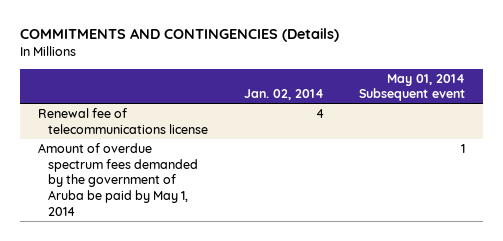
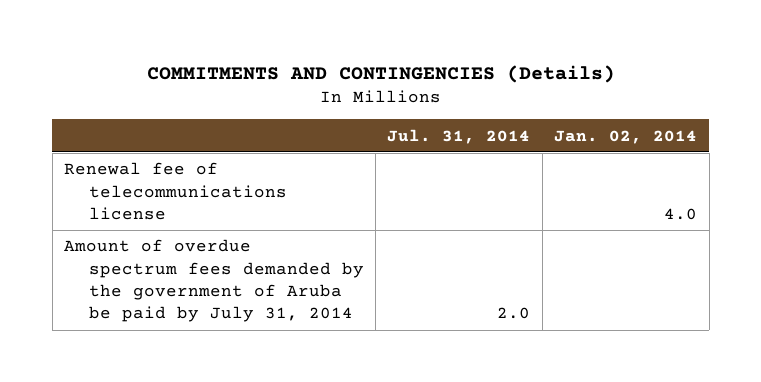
[359,73,466,102] May 01, 2014 Subsequent event -> none
none -> [387,128,531,144] Jul. 31, 2014
[315,108,324,118] 4 -> [664,207,698,220] 4.0
[37,142,199,216] Amount of overdue spectrum fees demanded by the government of Aruba be paid by May 1, 2014 -> [64,239,364,323] Amount of overdue spectrum fees demanded by the government of Aruba be paid by July 31, 2014

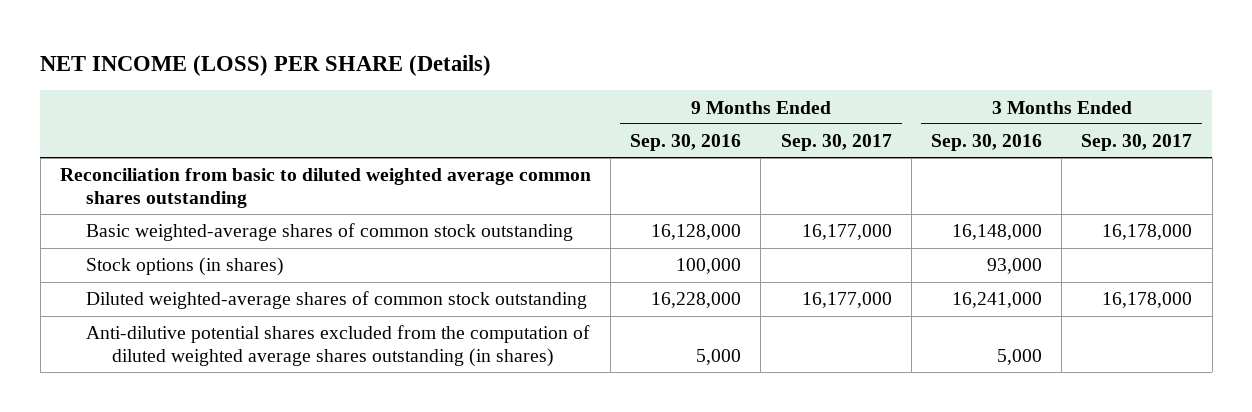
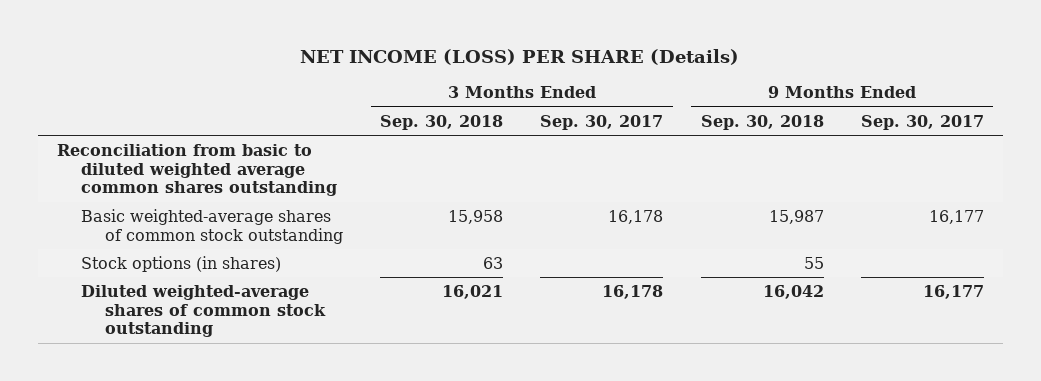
[630,134,742,152] Sep. 30, 2016 -> none
[931,134,1043,152] Sep. 30, 2016 -> none
none -> [380,114,504,130] Sep. 30, 2018
none -> [700,114,824,130] Sep. 30, 2018
[801,224,892,241] 16,177,000 -> [929,209,985,224] 16,177
[1102,224,1193,241] 16,178,000 -> [608,209,664,224] 16,178
[85,325,590,367] Anti-dilutive potential shares excluded from the computation of diluted weighted average shares outstanding (in shares) -> none
[801,292,892,309] 16,177,000 -> [923,284,985,299] 16,177
[1102,292,1193,309] 16,178,000 -> [602,284,664,299] 16,178

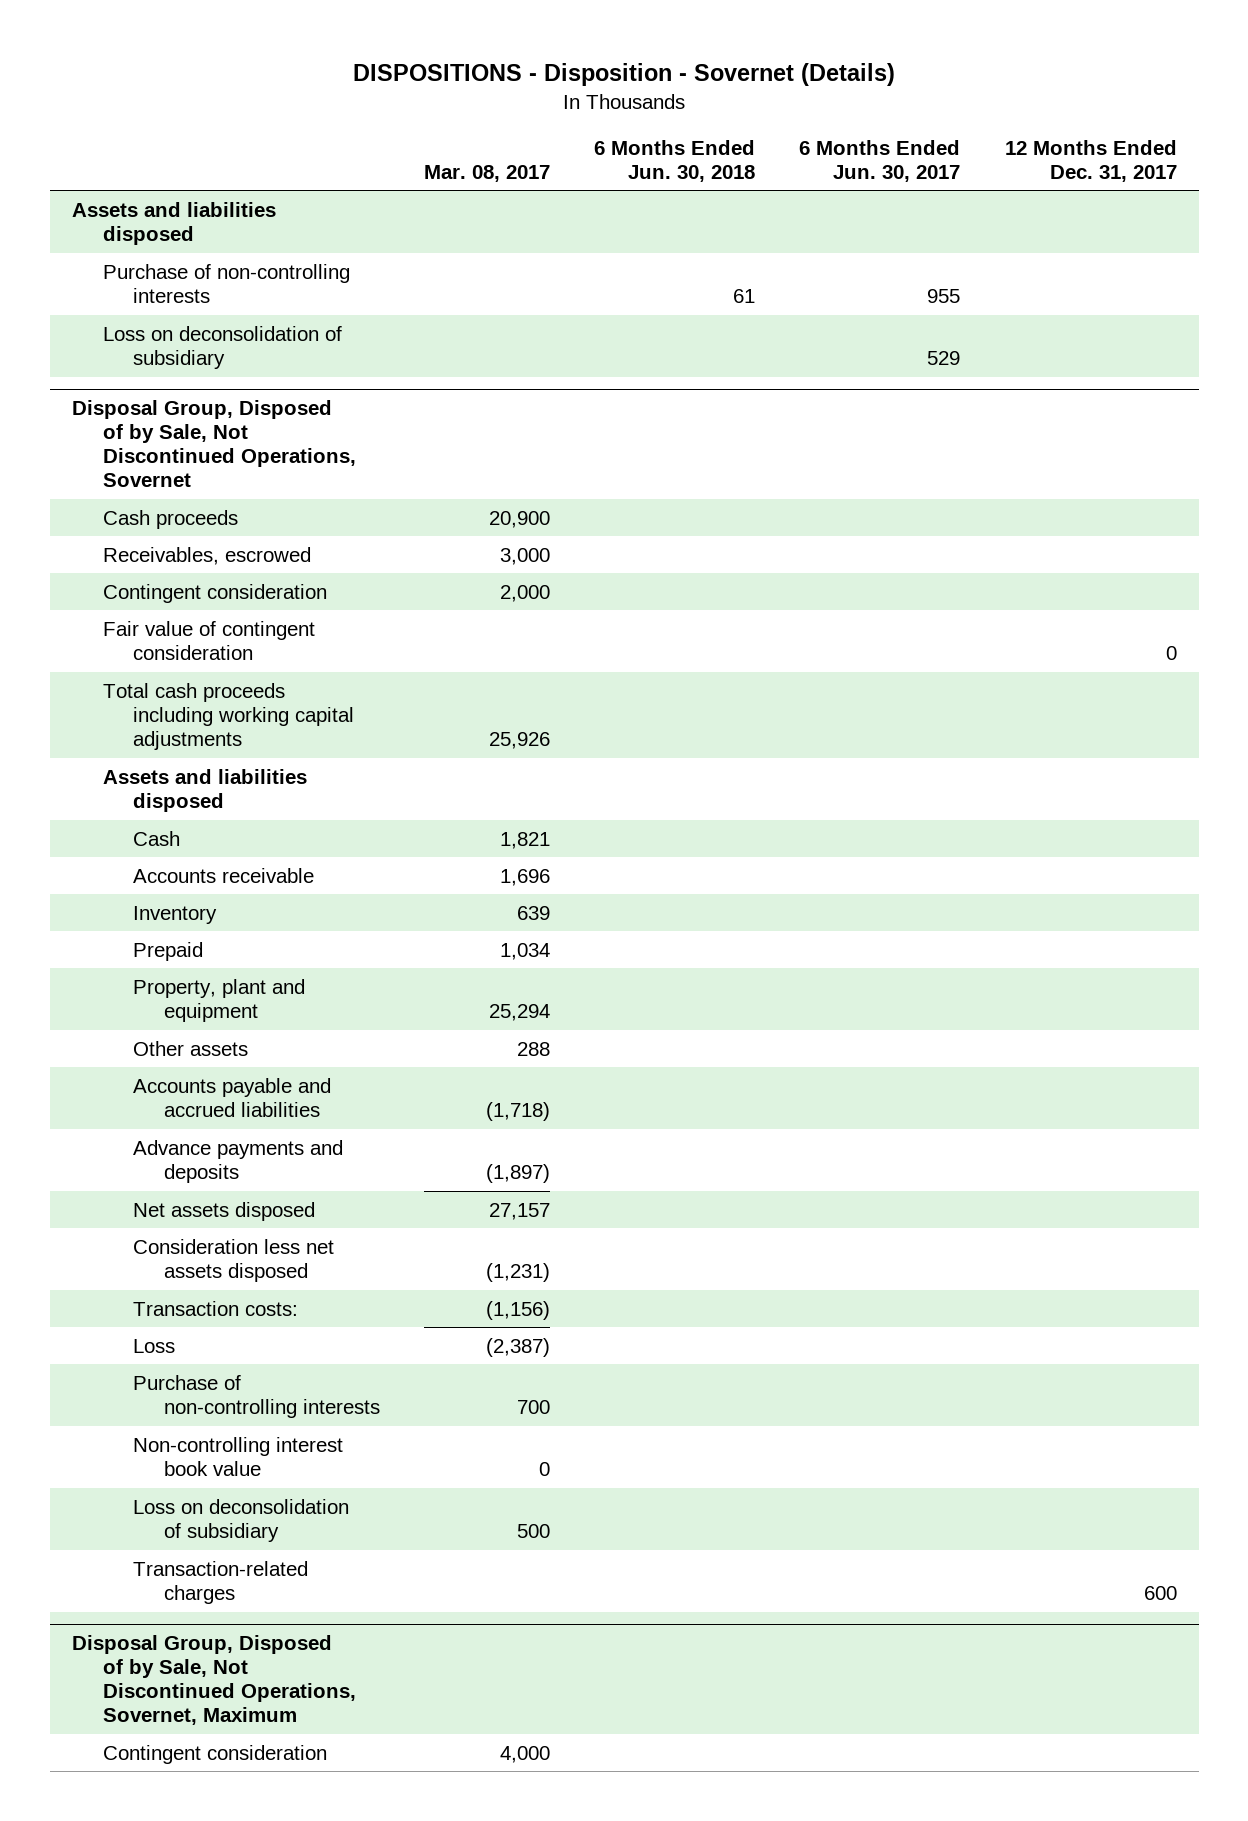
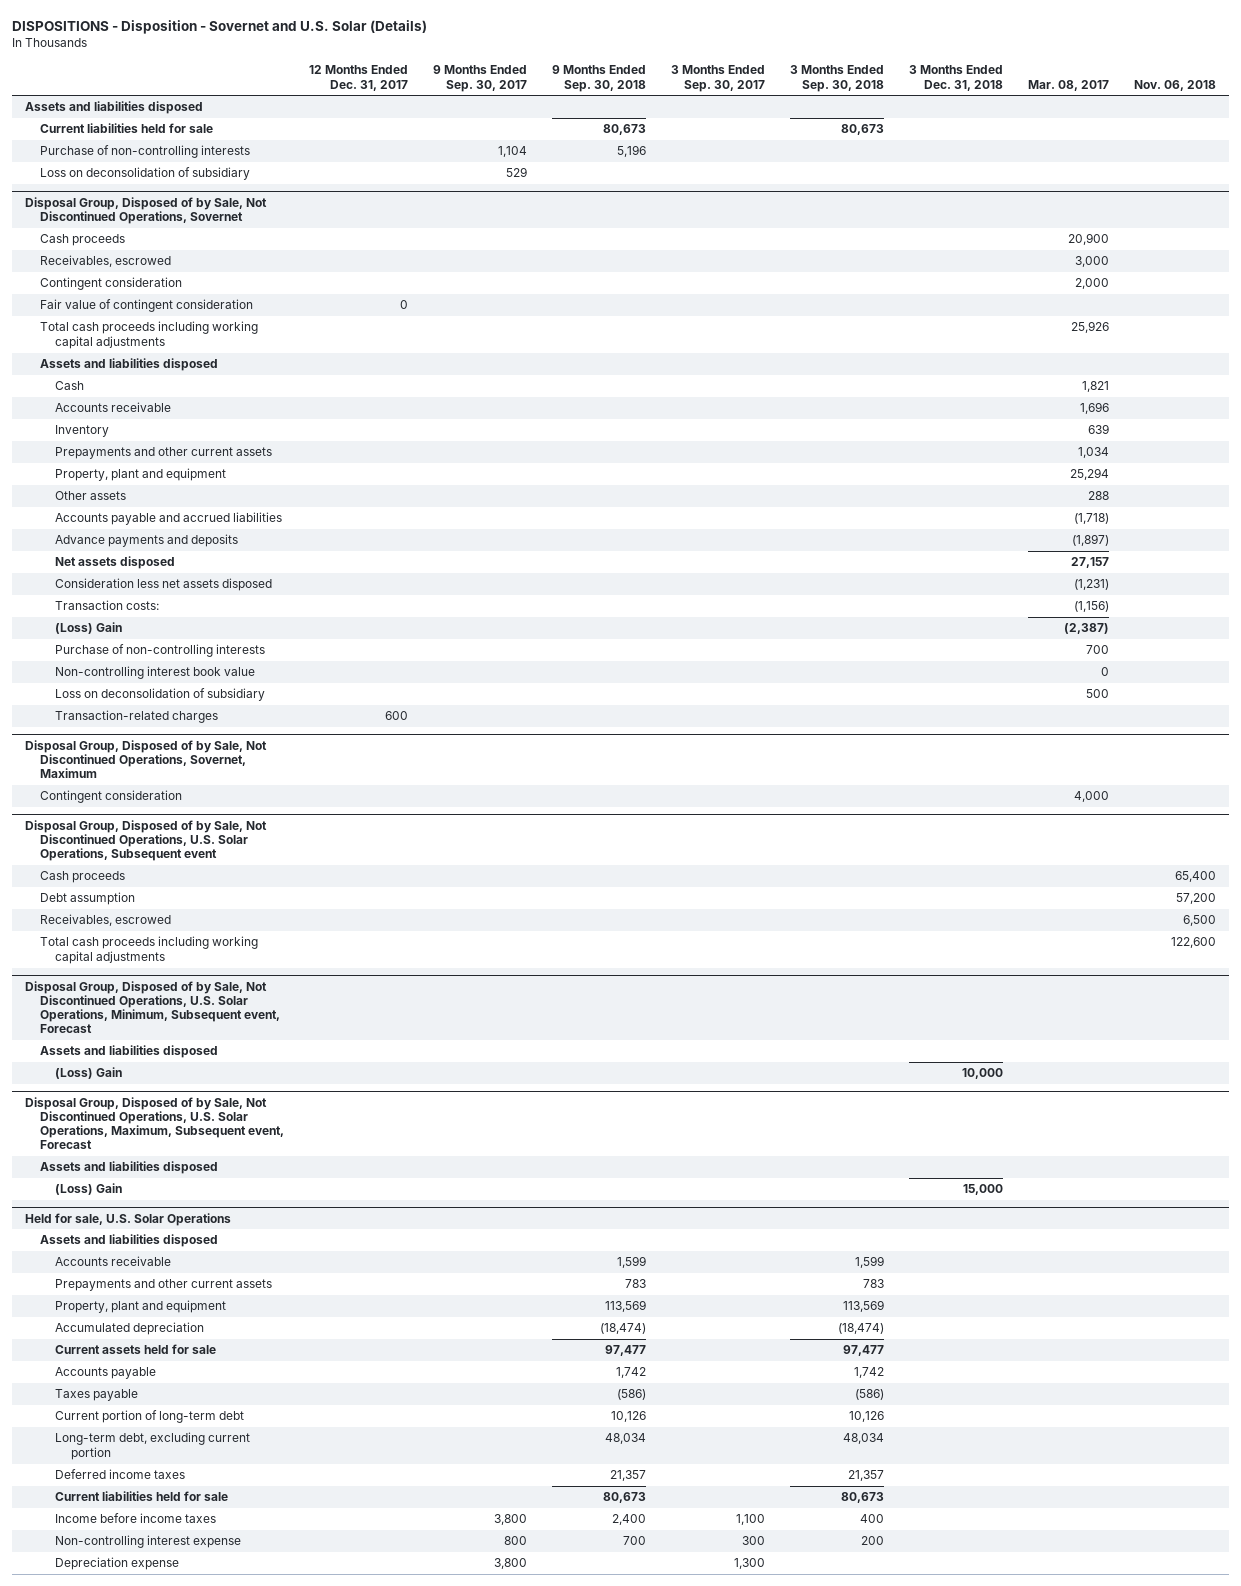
[353,63,896,87] DISPOSITIONS - Disposition - Sovernet (Details) -> [12,19,428,34] DISPOSITIONS - Disposition - Sovernet and U.S. Solar (Details)
[594,139,756,182] 6 Months Ended Jun. 30, 2018 -> none
[799,139,961,182] 6 Months Ended Jun. 30, 2017 -> none
none -> [433,65,528,92] 9 Months Ended Sep. 30, 2017
none -> [552,65,647,92] 9 Months Ended Sep. 30, 2018
none -> [671,65,766,92] 3 Months Ended Sep. 30, 2017
none -> [790,65,885,92] 3 Months Ended Sep. 30, 2018
none -> [909,65,1004,91] 3 Months Ended Dec. 31, 2018
none -> [1134,79,1217,91] Nov. 06, 2018
none -> [40,123,214,134] Current liabilities held for sale
[133,941,204,961] Prepaid -> [55,447,273,460] Prepayments and other current assets
[133,1338,176,1353] Loss -> [55,622,123,635] (Loss) Gain
none -> [24,819,267,862] Disposal Group, Disposed of by Sale, Not Discontinued Operations, U.S. Solar Operations, Subsequent event
none -> [40,871,126,884] Cash proceeds
none -> [40,892,136,906] Debt assumption
none -> [40,914,172,927] Receivables, escrowed
none -> [40,936,259,964] Total cash proceeds including working capital adjustments
none -> [24,980,281,1034] Disposal Group, Disposed of by Sale, Not Discontinued Operations, U.S. Solar Operations, Minimum, Subsequent event, Forecast
none -> [40,1045,219,1059] Assets and liabilities disposed
none -> [55,1067,123,1080] (Loss) Gain
none -> [24,1096,285,1150] Disposal Group, Disposed of by Sale, Not Discontinued Operations, U.S. Solar Operations, Maximum, Subsequent event, Forecast
none -> [40,1161,219,1175] Assets and liabilities disposed
none -> [55,1183,123,1196] (Loss) Gain
none -> [24,1212,231,1226] Held for sale, U.S. Solar Operations
none -> [40,1234,219,1248] Assets and liabilities disposed
none -> [55,1256,172,1267] Accounts receivable
none -> [55,1279,273,1292] Prepayments and other current assets
none -> [55,1300,227,1314] Property, plant and equipment
none -> [55,1322,205,1336] Accumulated depreciation
none -> [55,1344,217,1355] Current assets held for sale
none -> [55,1367,157,1380] Accounts payable
none -> [55,1389,139,1402] Taxes payable
none -> [55,1410,245,1424] Current portion of long-term debt
none -> [55,1432,251,1460] Long-term debt, excluding current portion
none -> [55,1469,186,1480] Deferred income taxes
none -> [55,1491,229,1502] Current liabilities held for sale
none -> [55,1513,217,1524] Income before income taxes
none -> [55,1535,242,1549] Non-controlling interest expense
none -> [55,1557,180,1571] Depreciation expense

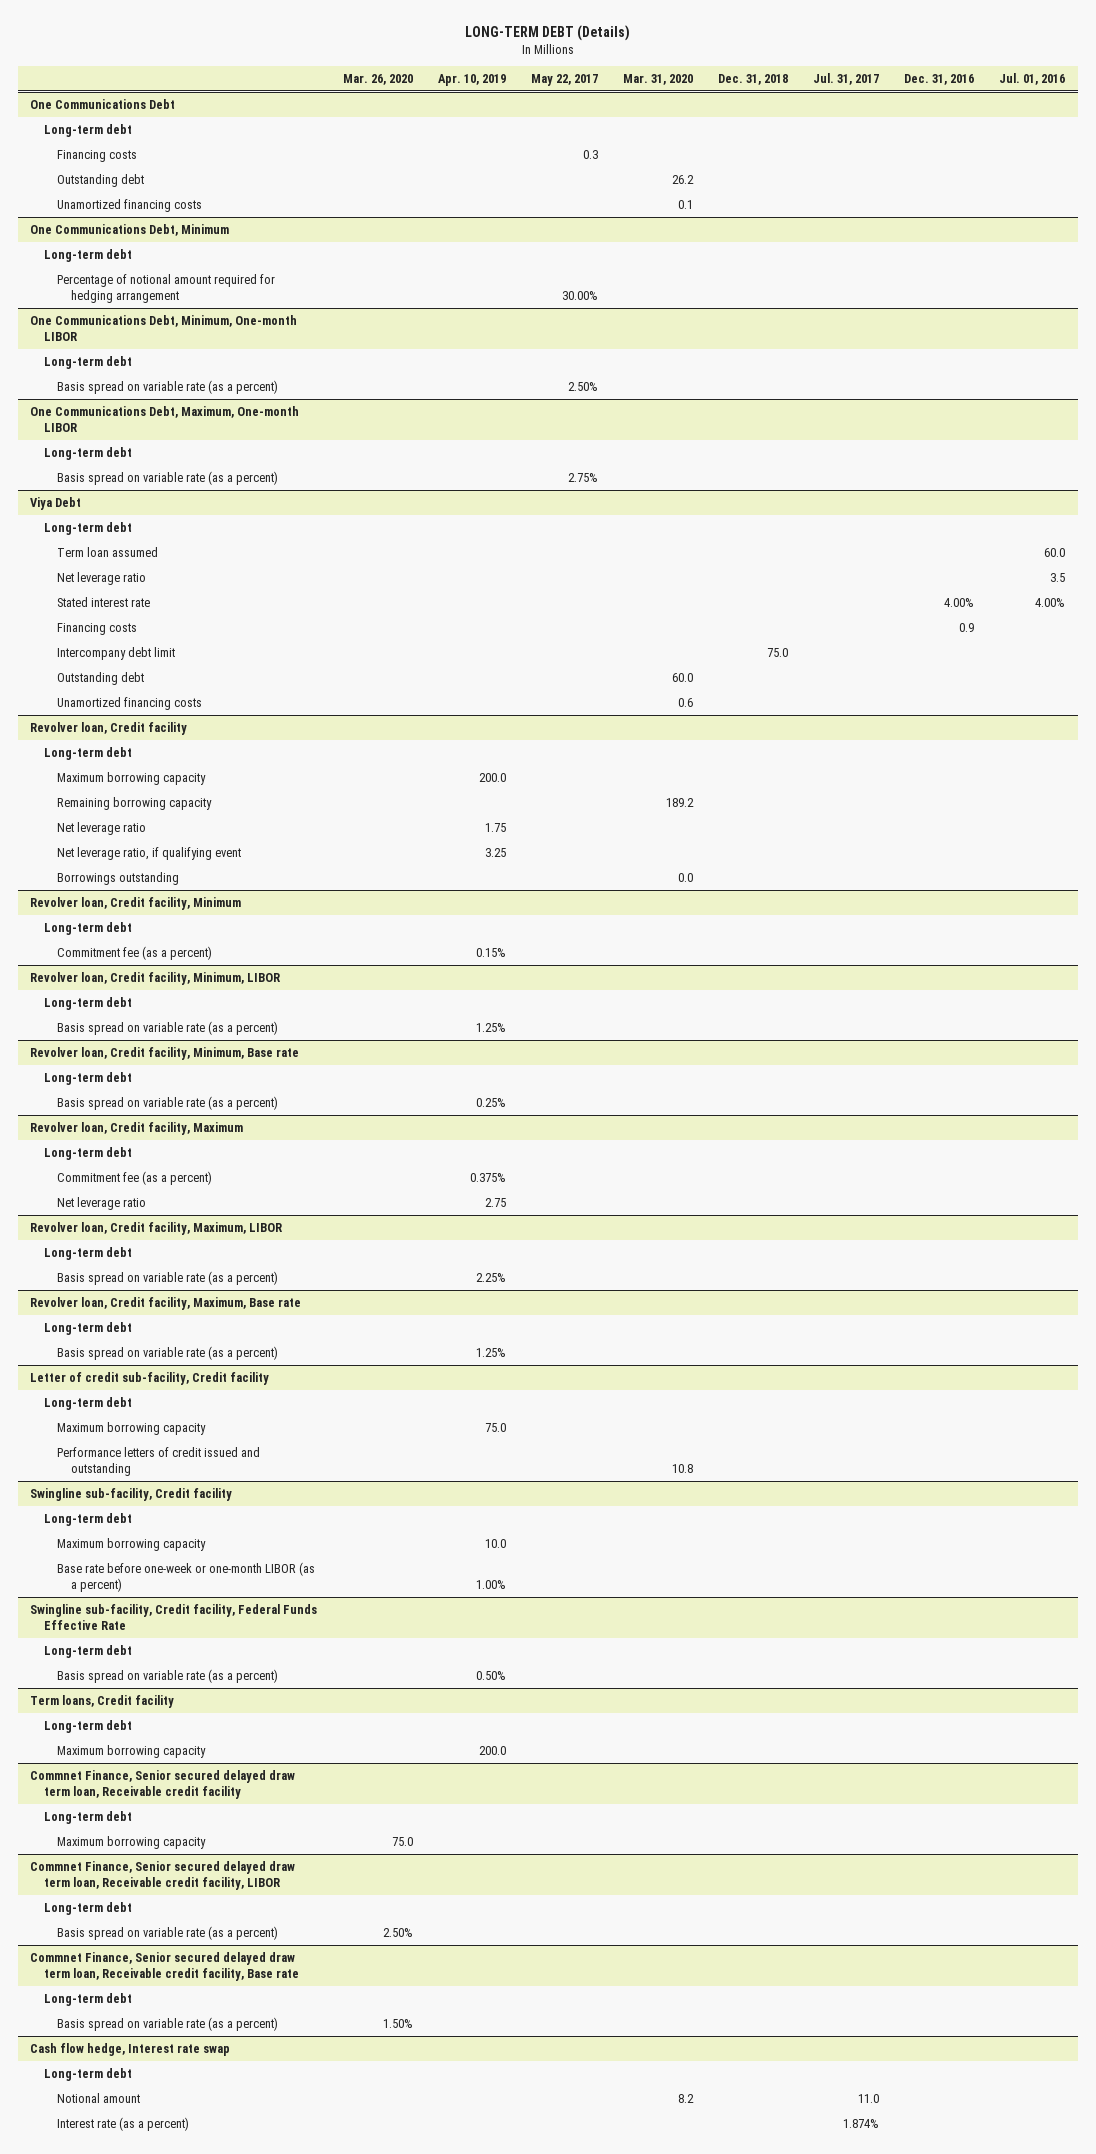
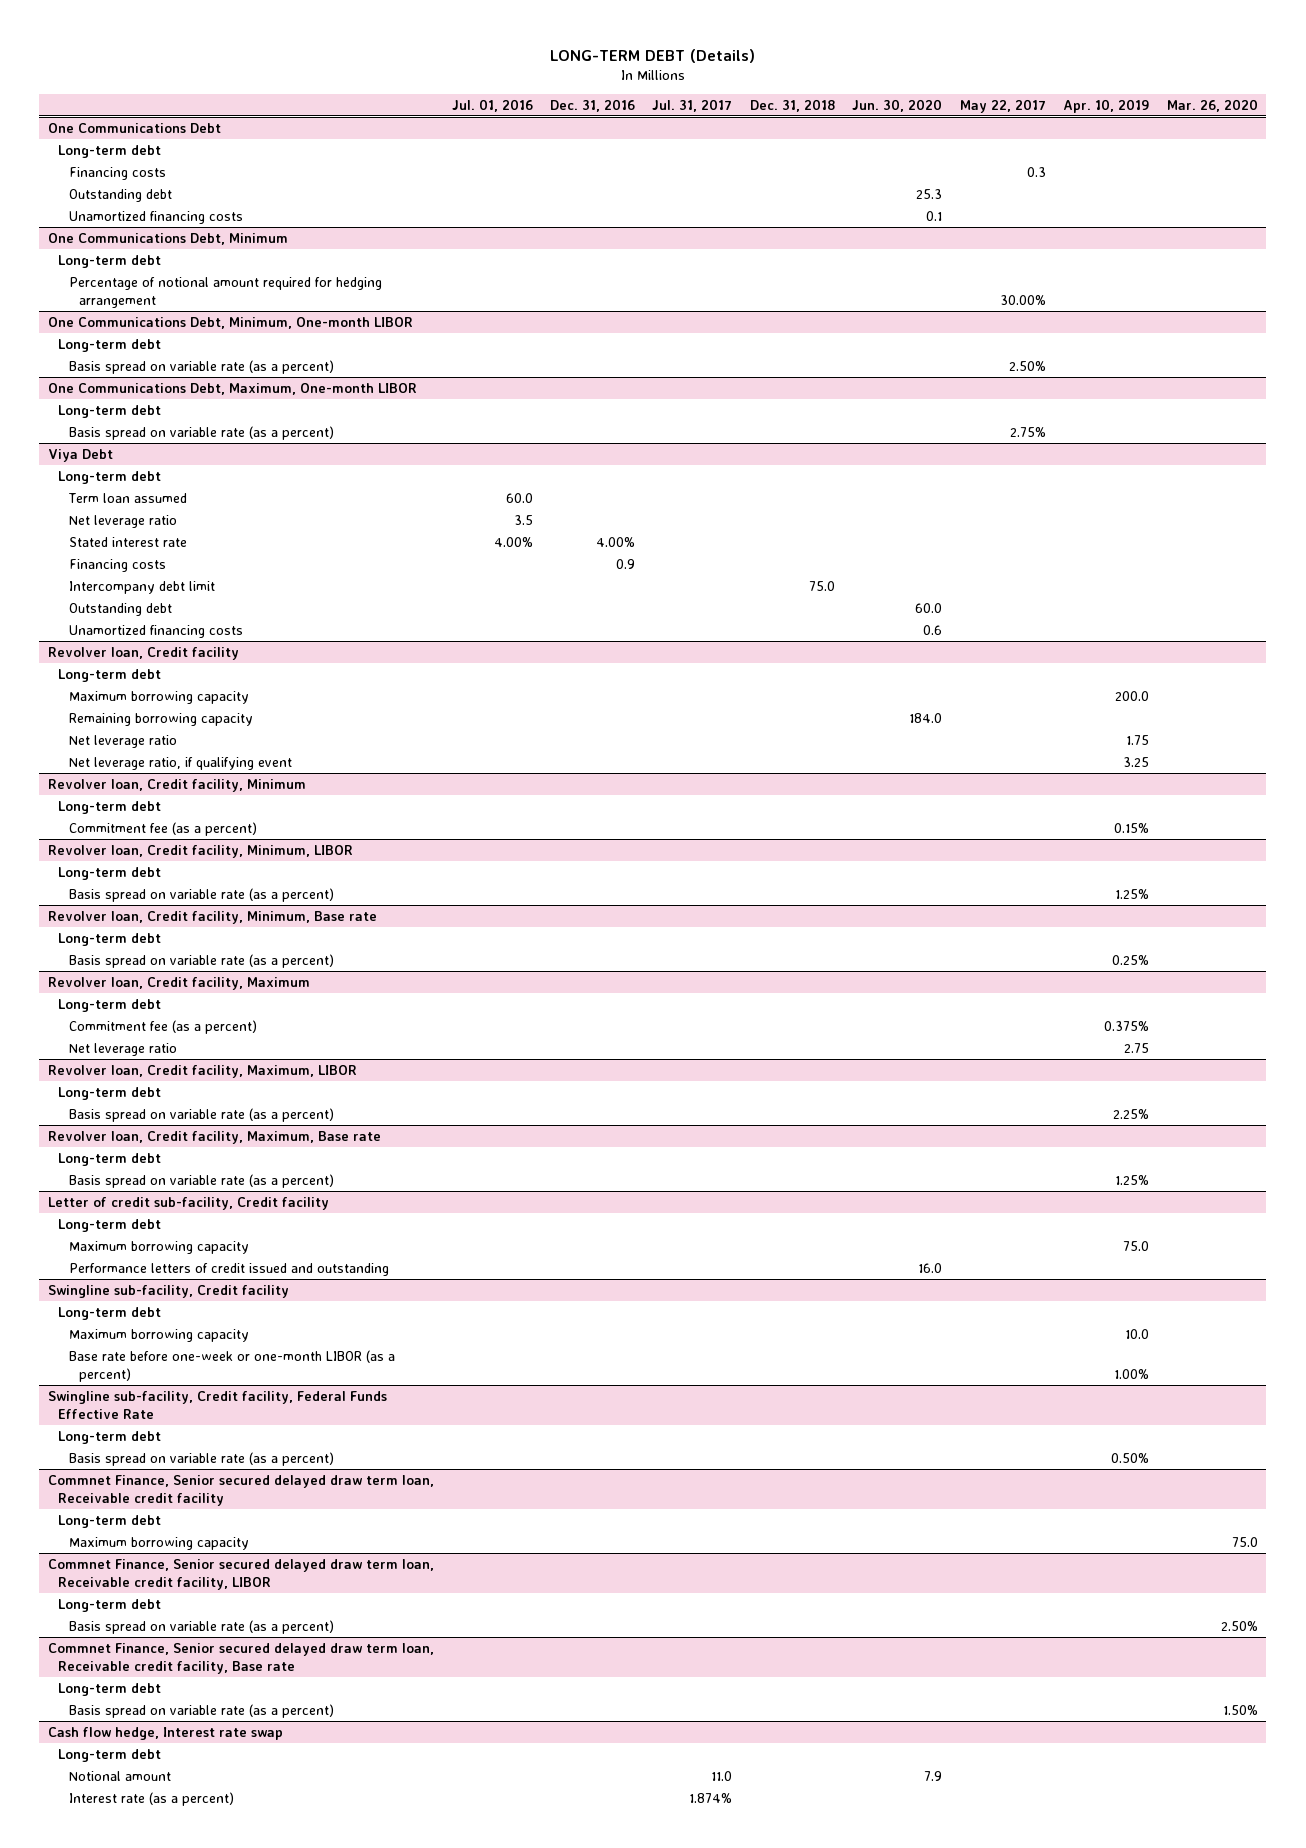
[622,73,693,85] Mar. 31, 2020 -> none
none -> [852,98,943,112] Jun. 30, 2020
[57,871,180,885] Borrowings outstanding -> none
[30,1694,175,1708] Term loans, Credit facility -> none
[43,1719,132,1733] Long-term debt -> none
[57,1744,207,1758] Maximum borrowing capacity -> none

